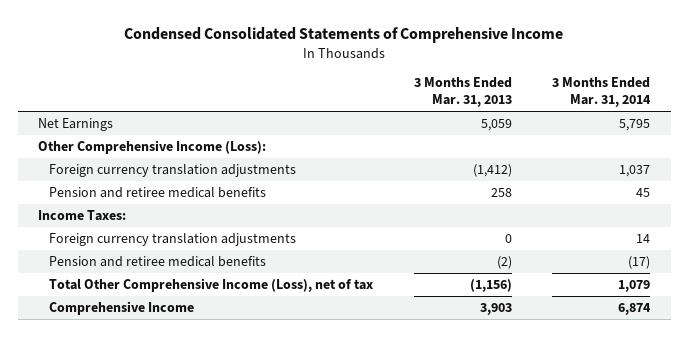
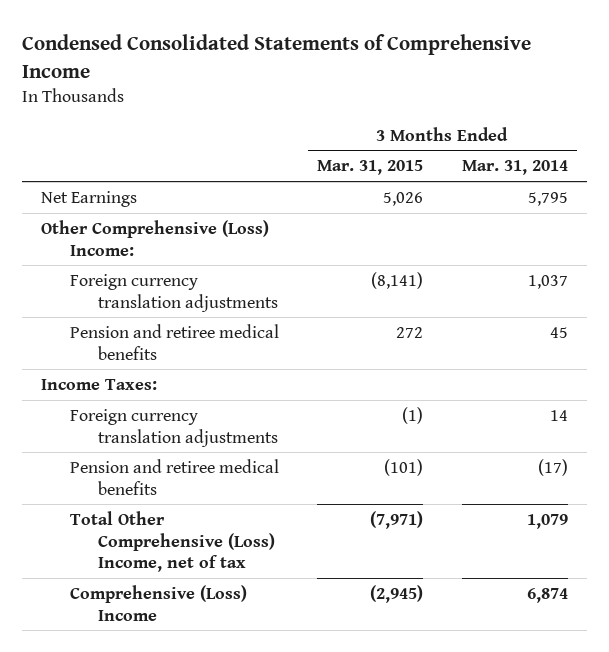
[413,77,512,108] 3 Months Ended Mar. 31, 2013 -> none
none -> [317,160,424,176] Mar. 31, 2015
[37,139,266,154] Other Comprehensive Income (Loss): -> [41,219,270,256] Other Comprehensive (Loss) Income:
[49,277,374,292] Total Other Comprehensive Income (Loss), net of tax -> [69,510,276,573] Total Other Comprehensive (Loss) Income, net of tax
[49,300,195,315] Comprehensive Income -> [69,584,247,621] Comprehensive (Loss) Income

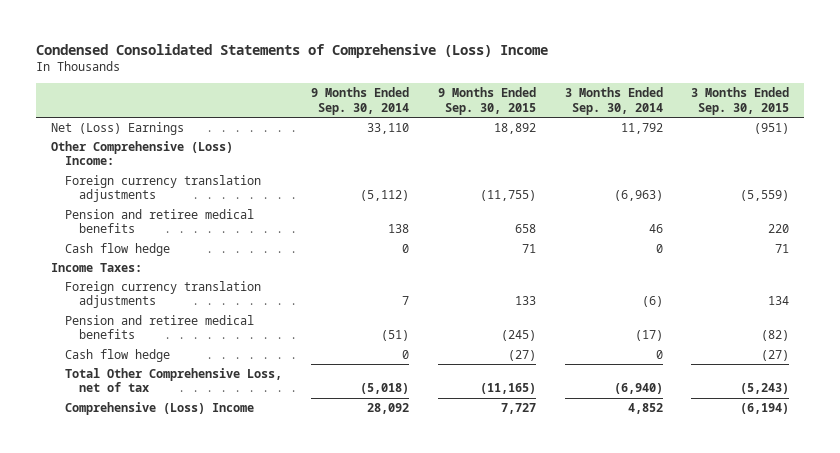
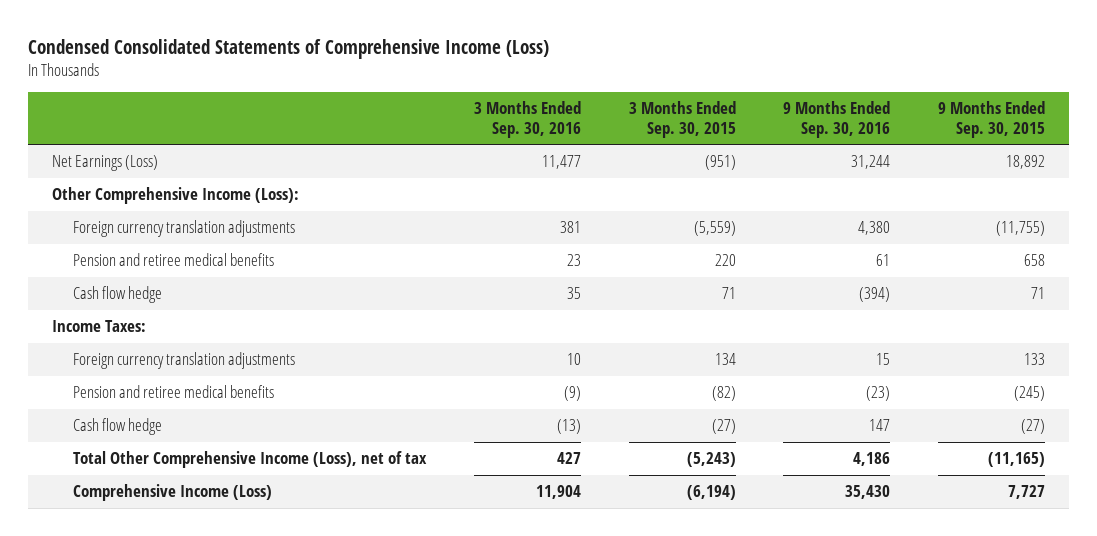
[36,44,549,59] Condensed Consolidated Statements of Comprehensive (Loss) Income -> [28,38,550,59] Condensed Consolidated Statements of Comprehensive Income (Loss)
[310,87,409,115] 9 Months Ended Sep. 30, 2014 -> none
[564,87,663,115] 3 Months Ended Sep. 30, 2014 -> none
none -> [474,101,582,138] 3 Months Ended Sep. 30, 2016
none -> [783,101,891,138] 9 Months Ended Sep. 30, 2016
[50,122,184,136] Net (Loss) Earnings -> [51,155,158,172] Net Earnings (Loss)
[50,141,233,166] Other Comprehensive (Loss) Income: -> [51,187,299,205] Other Comprehensive Income (Loss):
[65,368,283,393] Total Other Comprehensive Loss, net of tax -> [73,451,428,469] Total Other Comprehensive Income (Loss), net of tax
[65,402,255,416] Comprehensive (Loss) Income -> [73,484,273,502] Comprehensive Income (Loss)

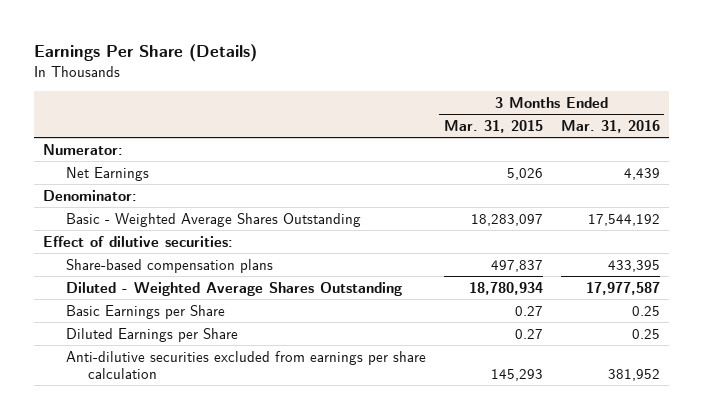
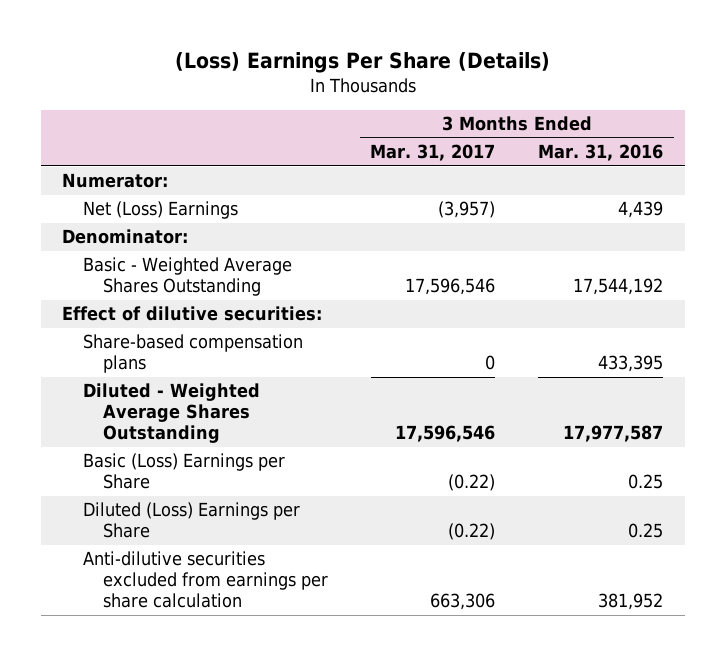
[34,43,258,62] Earnings Per Share (Details) -> [174,52,550,74] (Loss) Earnings Per Share (Details)
[443,119,543,133] Mar. 31, 2015 -> none
none -> [370,144,496,162] Mar. 31, 2017
[65,166,149,181] Net Earnings -> [82,201,238,220] Net (Loss) Earnings
[65,304,225,319] Basic Earnings per Share -> [82,453,285,490] Basic (Loss) Earnings per Share
[65,327,238,342] Diluted Earnings per Share -> [82,502,300,539] Diluted (Loss) Earnings per Share

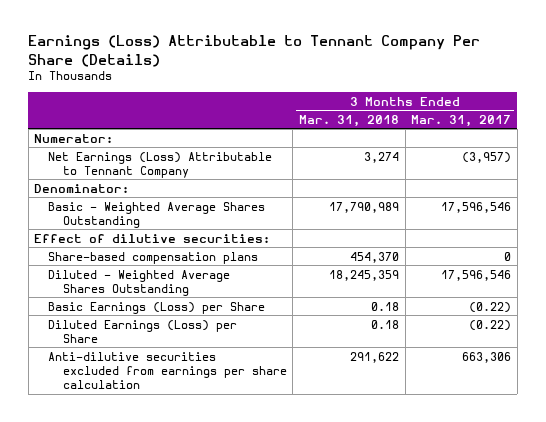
[174,52,550,74] (Loss) Earnings Per Share (Details) -> [28,35,481,67] Earnings (Loss) Attributable to Tennant Company Per Share (Details)
[538,144,664,162] Mar. 31, 2016 -> none
none -> [299,114,400,127] Mar. 31, 2018
[82,201,238,220] Net (Loss) Earnings -> [48,151,273,178] Net Earnings (Loss) Attributable to Tennant Company
[82,453,285,490] Basic (Loss) Earnings per Share -> [48,301,266,314] Basic Earnings (Loss) per Share
[82,502,300,539] Diluted (Loss) Earnings per Share -> [48,319,238,343] Diluted Earnings (Loss) per Share

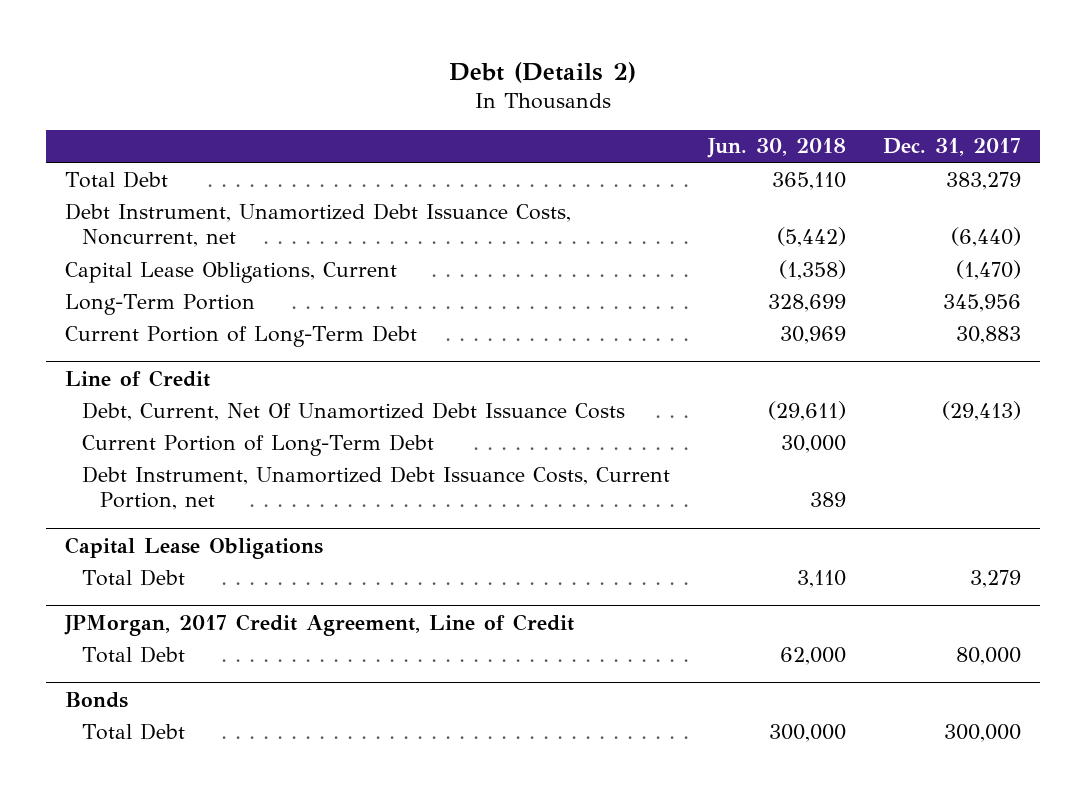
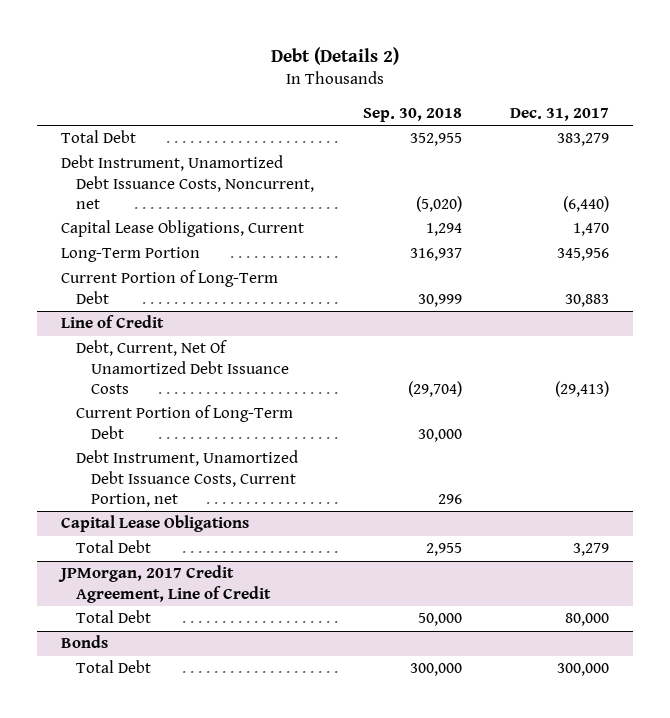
[706,138,846,159] Jun. 30, 2018 -> none
none -> [362,108,462,123] Sep. 30, 2018
[956,259,1022,280] (1,470) -> [573,223,610,237] 1,470

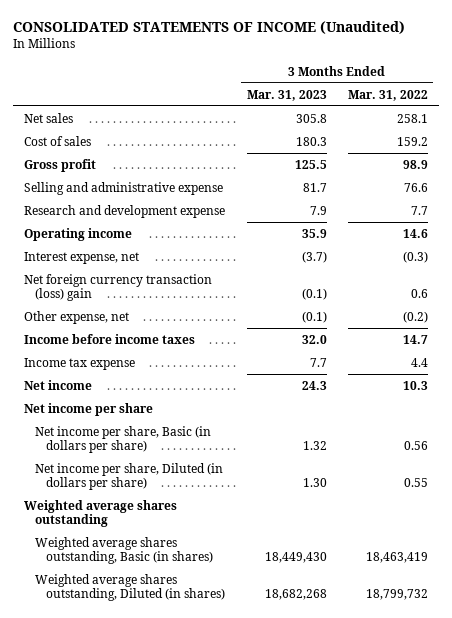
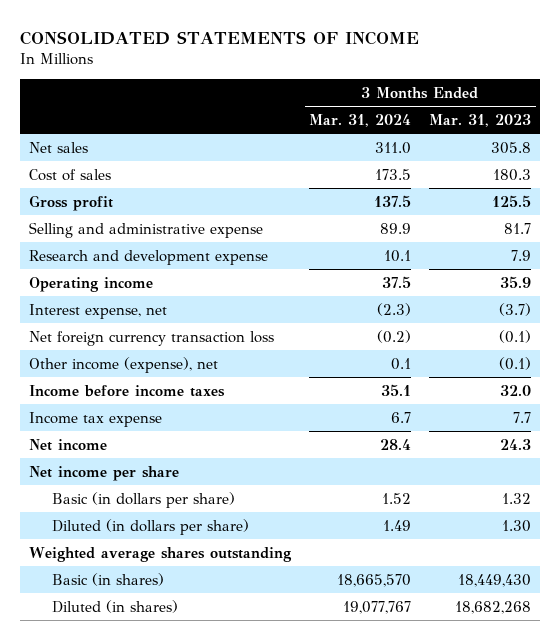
[13,20,406,34] CONSOLIDATED STATEMENTS OF INCOME (Unaudited) -> [20,30,420,45] CONSOLIDATED STATEMENTS OF INCOME
[347,89,428,101] Mar. 31, 2022 -> none
none -> [309,113,412,127] Mar. 31, 2024
[23,273,212,301] Net foreign currency transaction (loss) gain -> [29,330,275,346] Net foreign currency transaction loss
[23,310,129,324] Other expense, net -> [29,356,219,373] Other income (expense), net
[35,425,212,453] Net income per share, Basic (in dollars per share) -> [52,491,236,508] Basic (in dollars per share)
[35,462,224,490] Net income per share, Diluted (in dollars per share) -> [52,518,250,535] Diluted (in dollars per share)
[35,536,214,564] Weighted average shares outstanding, Basic (in shares) -> [52,572,165,586] Basic (in shares)
[35,573,226,601] Weighted average shares outstanding, Diluted (in shares) -> [52,599,179,613] Diluted (in shares)

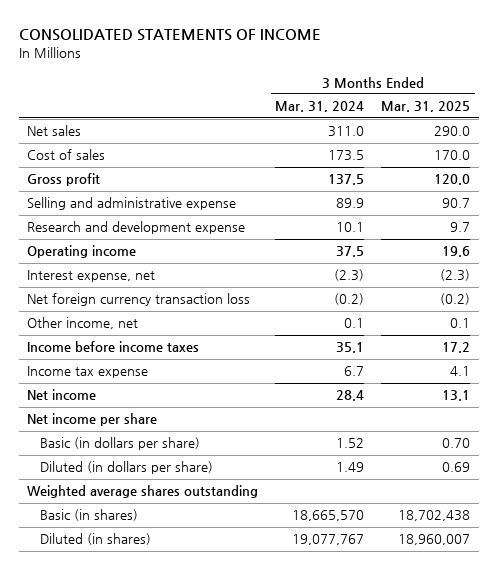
[429,113,532,127] Mar. 31, 2023 -> none
none -> [381,101,471,113] Mar. 31, 2025
[29,356,219,373] Other income (expense), net -> [27,317,139,330] Other income, net

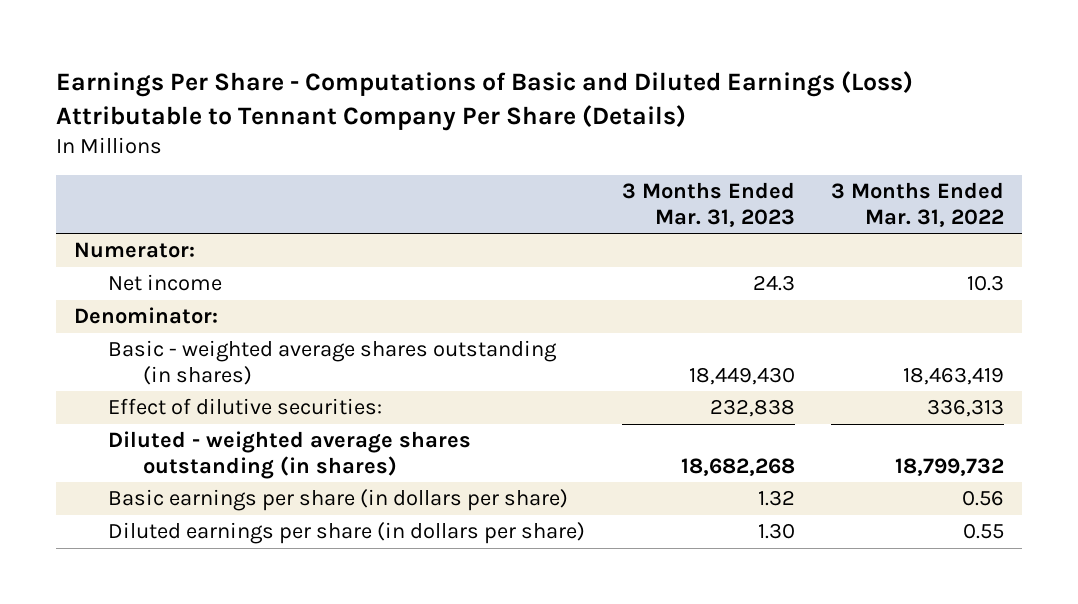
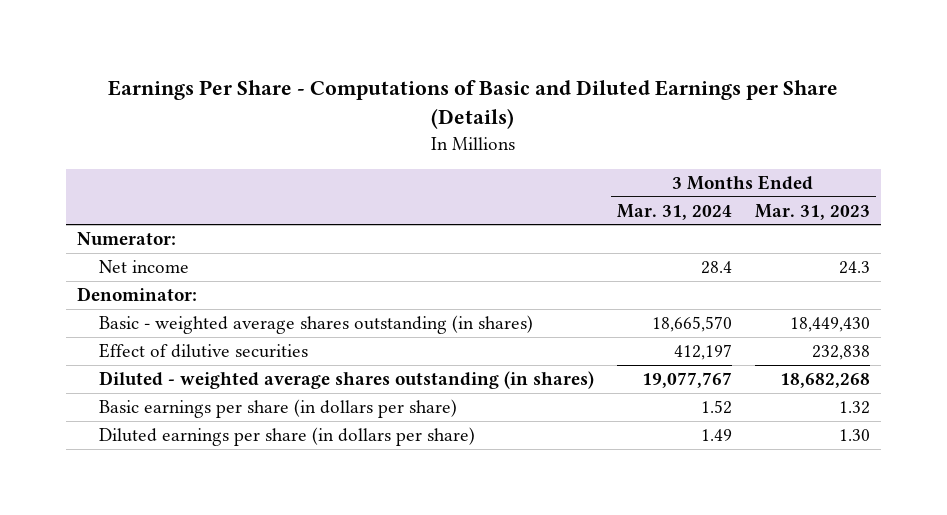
[55,70,913,131] Earnings Per Share - Computations of Basic and Diluted Earnings (Loss) Attributable to Tennant Company Per Share (Details) -> [108,79,839,130] Earnings Per Share - Computations of Basic and Diluted Earnings per Share (Details)
[830,182,1004,227] 3 Months Ended Mar. 31, 2022 -> none
none -> [616,203,732,220] Mar. 31, 2024
[108,398,383,416] Effect of dilutive securities: -> [99,343,309,359] Effect of dilutive securities

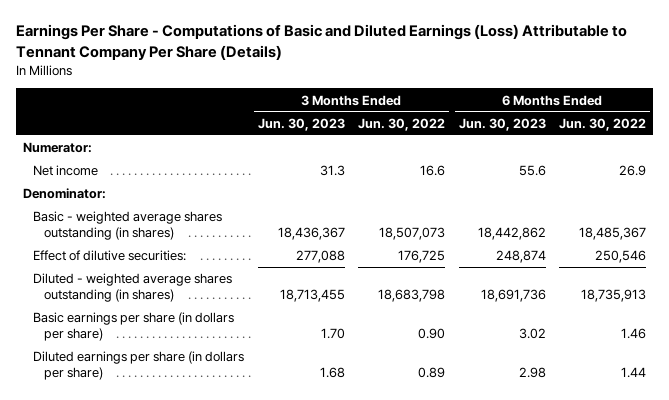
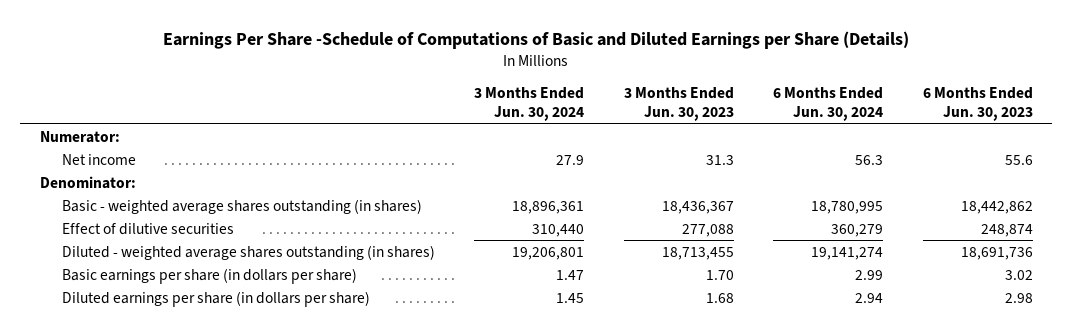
[15,24,627,61] Earnings Per Share - Computations of Basic and Diluted Earnings (Loss) Attributable to Tennant Company Per Share (Details) -> [163,30,910,49] Earnings Per Share -Schedule of Computations of Basic and Diluted Earnings per Share (Details)
[358,117,446,131] Jun. 30, 2022 -> none
[559,117,647,131] Jun. 30, 2022 -> none
none -> [474,86,585,122] 3 Months Ended Jun. 30, 2024
none -> [773,86,884,122] 6 Months Ended Jun. 30, 2024
[33,250,187,262] Effect of dilutive securities: -> [62,222,235,235] Effect of dilutive securities

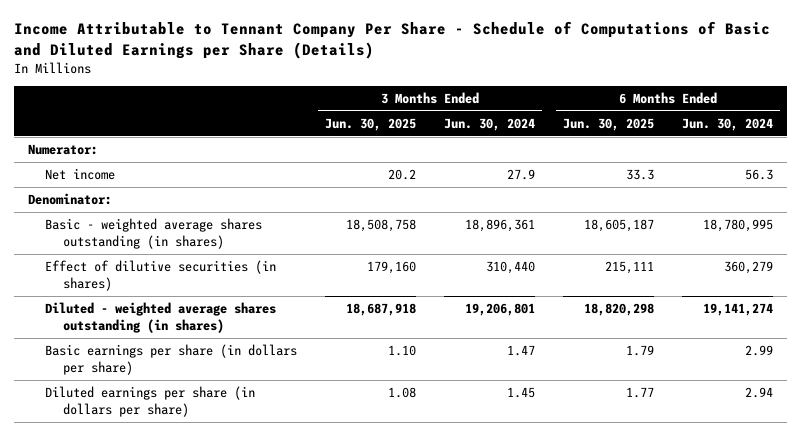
[163,30,910,49] Earnings Per Share -Schedule of Computations of Basic and Diluted Earnings per Share (Details) -> [13,21,770,59] Income Attributable to Tennant Company Per Share - Schedule of Computations of Basic and Diluted Earnings per Share (Details)
[623,86,734,122] 3 Months Ended Jun. 30, 2023 -> none
[922,86,1033,122] 6 Months Ended Jun. 30, 2023 -> none
none -> [325,117,417,131] Jun. 30, 2025
none -> [562,117,654,131] Jun. 30, 2025
[62,222,235,235] Effect of dilutive securities -> [45,260,277,291] Effect of dilutive securities (in shares)

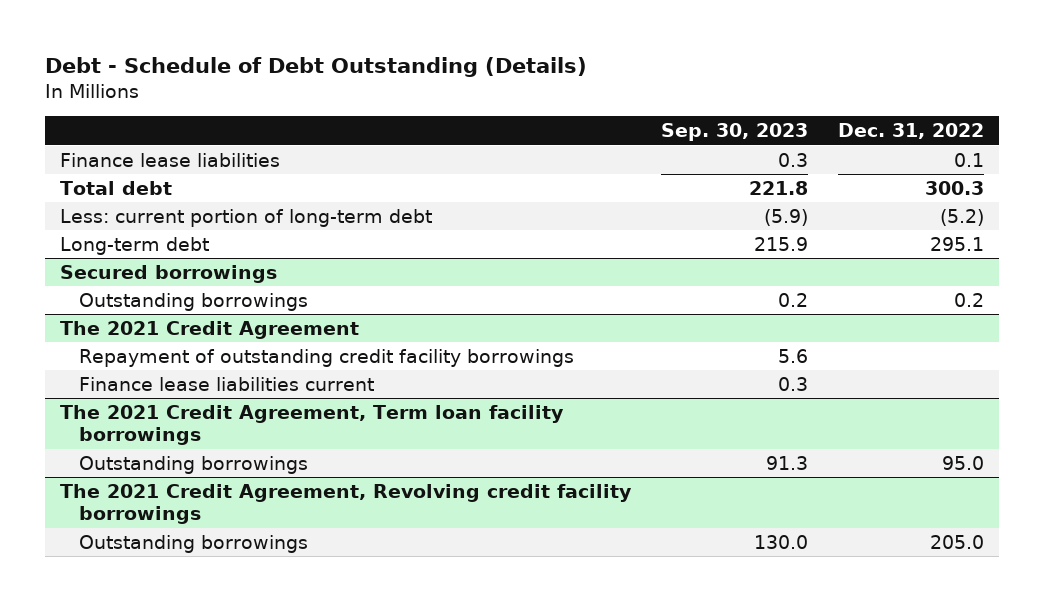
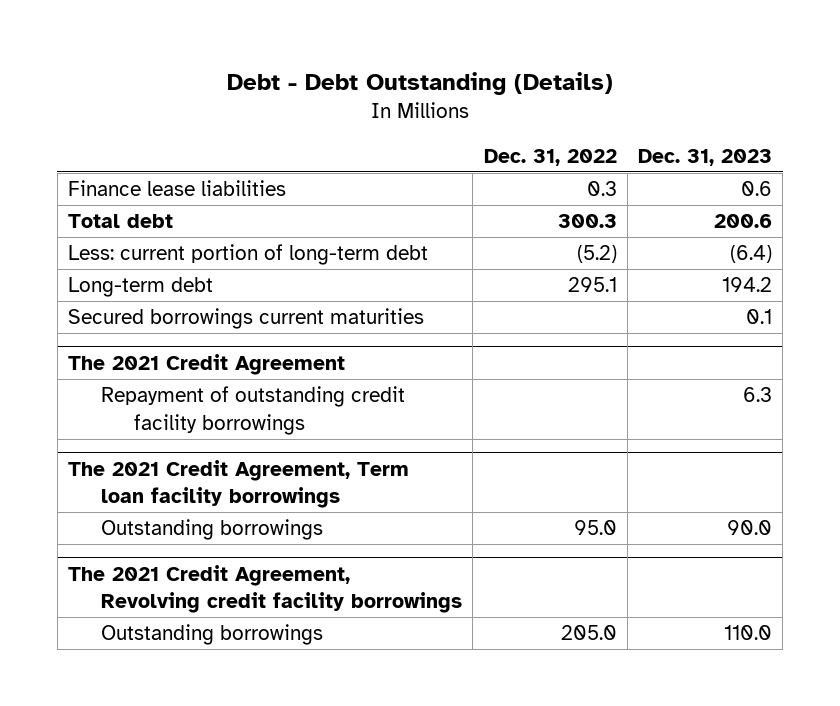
[44,57,587,78] Debt - Schedule of Debt Outstanding (Details) -> [226,71,613,95] Debt - Debt Outstanding (Details)
[660,123,808,142] Sep. 30, 2023 -> none
none -> [638,148,773,166] Dec. 31, 2023
[953,152,984,167] 0.1 -> [586,181,617,197] 0.3
[59,264,277,283] Secured borrowings -> none
[79,292,309,311] Outstanding borrowings -> none
none -> [67,308,424,330] Secured borrowings current maturities
[79,376,375,391] Finance lease liabilities current -> none

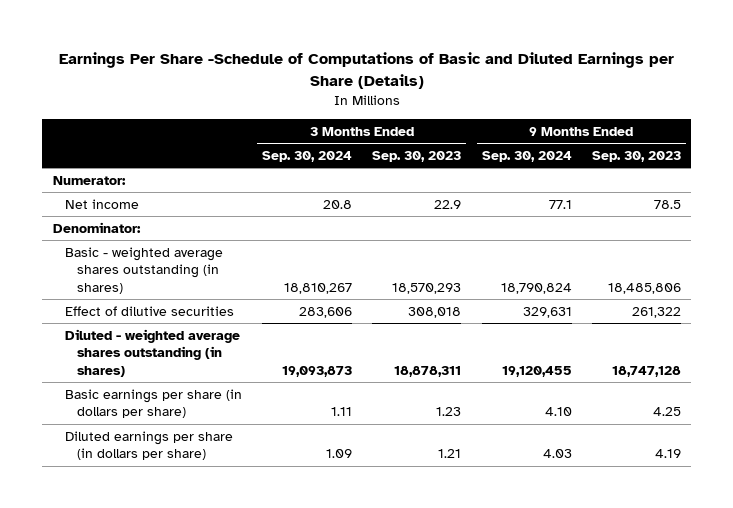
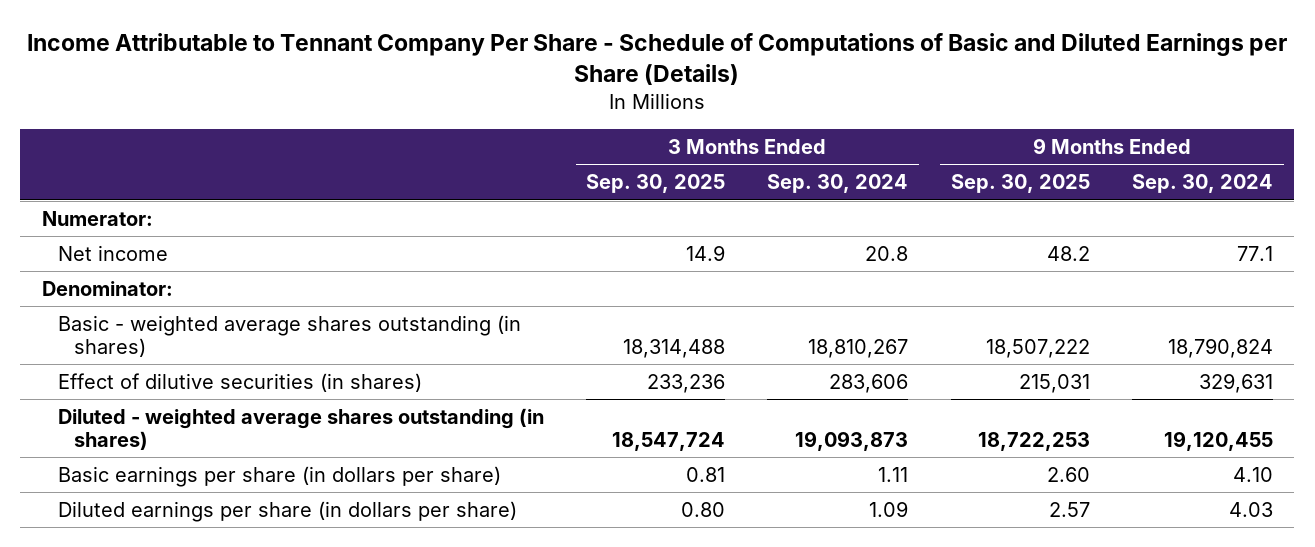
[58,52,674,90] Earnings Per Share -Schedule of Computations of Basic and Diluted Earnings per Share (Details) -> [27,33,1288,86] Income Attributable to Tennant Company Per Share - Schedule of Computations of Basic and Diluted Earnings per Share (Details)
[372,151,462,163] Sep. 30, 2023 -> none
[591,151,681,163] Sep. 30, 2023 -> none
none -> [586,174,726,194] Sep. 30, 2025
none -> [950,174,1090,194] Sep. 30, 2025
[64,305,234,316] Effect of dilutive securities -> [57,372,422,392] Effect of dilutive securities (in shares)

